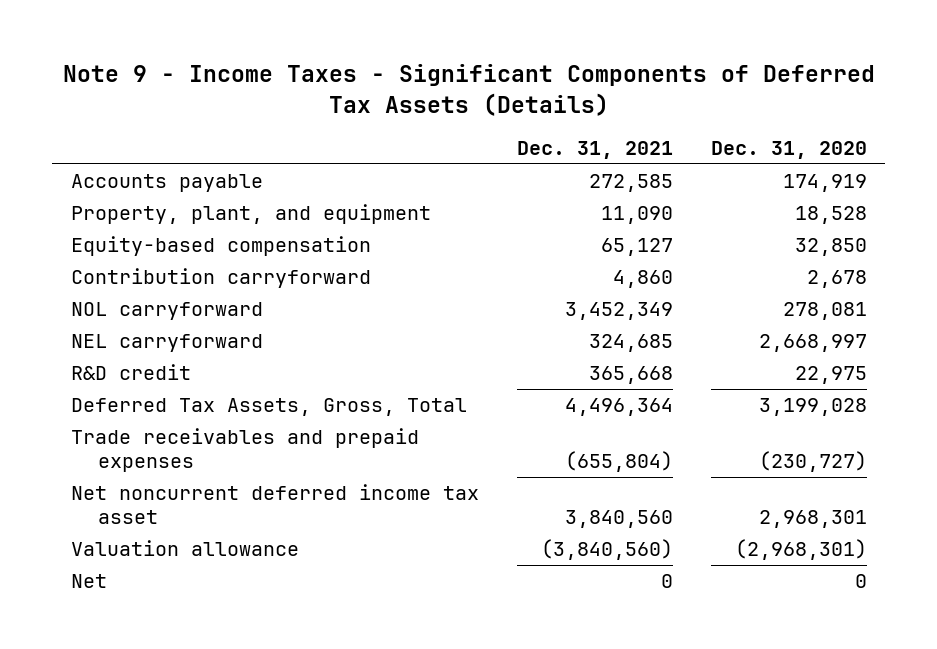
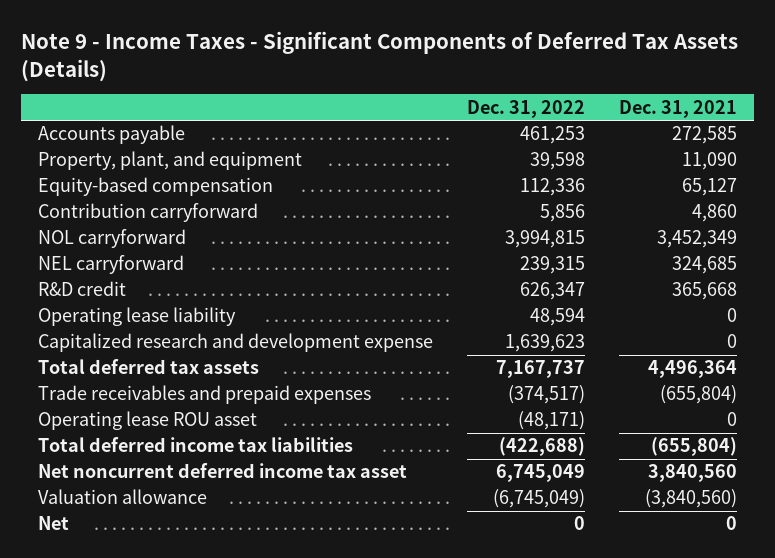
[710,141,867,160] Dec. 31, 2020 -> none
none -> [467,99,586,118] Dec. 31, 2022
none -> [38,307,237,327] Operating lease liability
none -> [38,333,434,353] Capitalized research and development expense
[70,397,467,416] Deferred Tax Assets, Gross, Total -> [38,359,260,375] Total deferred tax assets
none -> [38,411,258,431] Operating lease ROU asset
none -> [38,437,354,453] Total deferred income tax liabilities

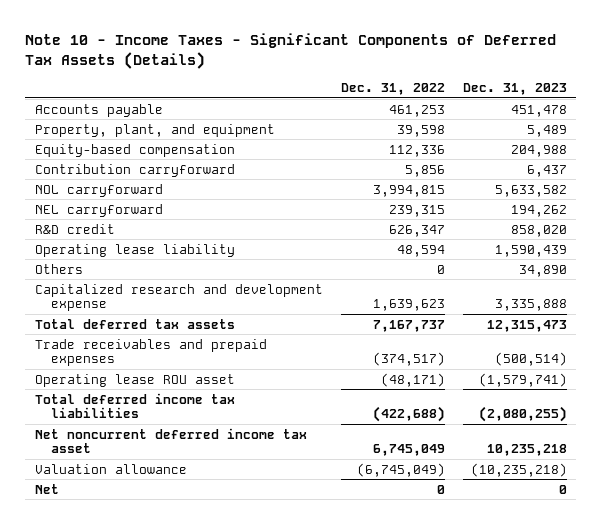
[21,30,739,82] Note 9 - Income Taxes - Significant Components of Deferred Tax Assets (Details) -> [25,33,557,69] Note 10 - Income Taxes - Significant Components of Deferred Tax Assets (Details)
[619,99,738,118] Dec. 31, 2021 -> none
none -> [463,83,568,96] Dec. 31, 2023
none -> [34,263,83,274] Others

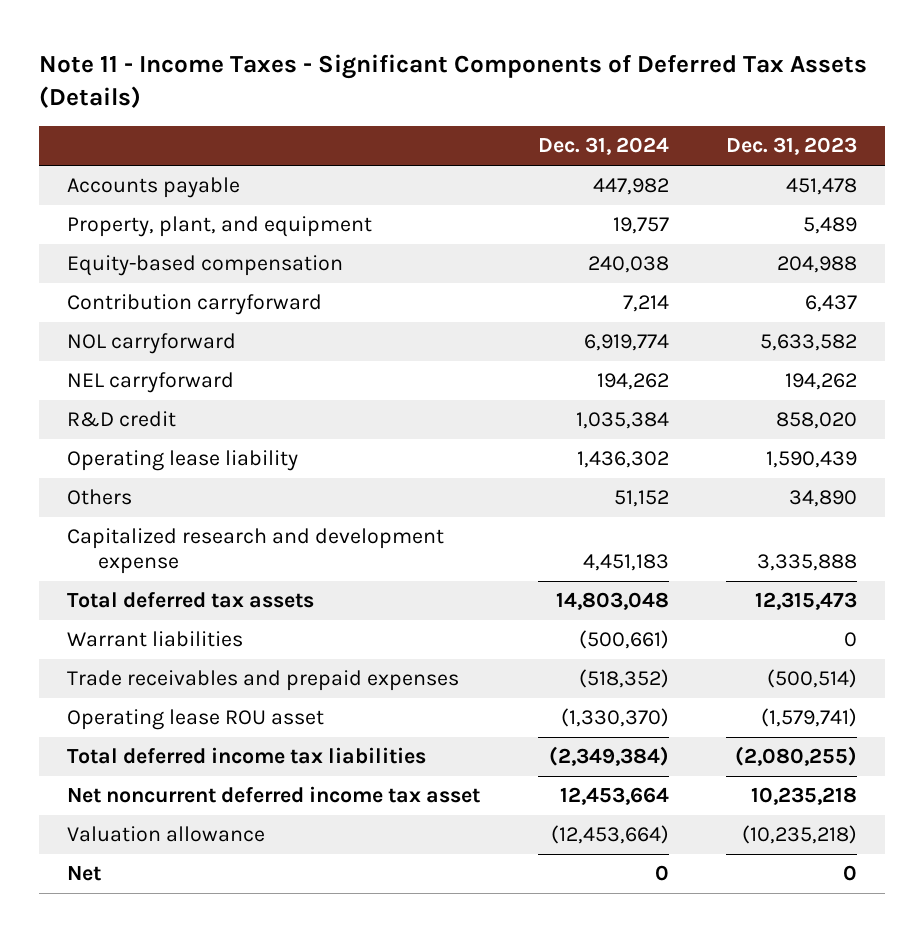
[25,33,557,69] Note 10 - Income Taxes - Significant Components of Deferred Tax Assets (Details) -> [38,53,867,108] Note 11 - Income Taxes - Significant Components of Deferred Tax Assets (Details)
[340,83,445,96] Dec. 31, 2022 -> none
none -> [537,137,669,156] Dec. 31, 2024
none -> [67,631,244,648] Warrant liabilities

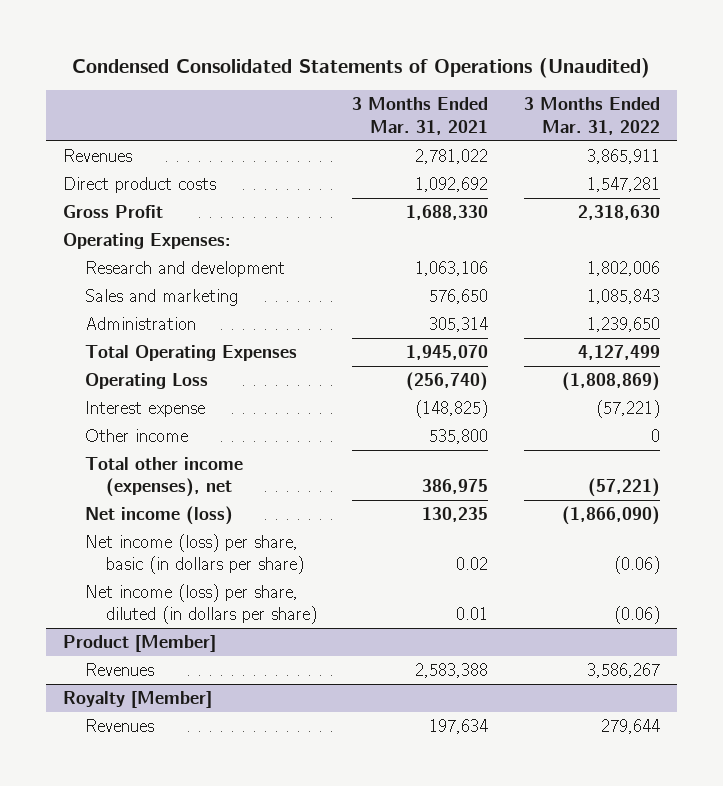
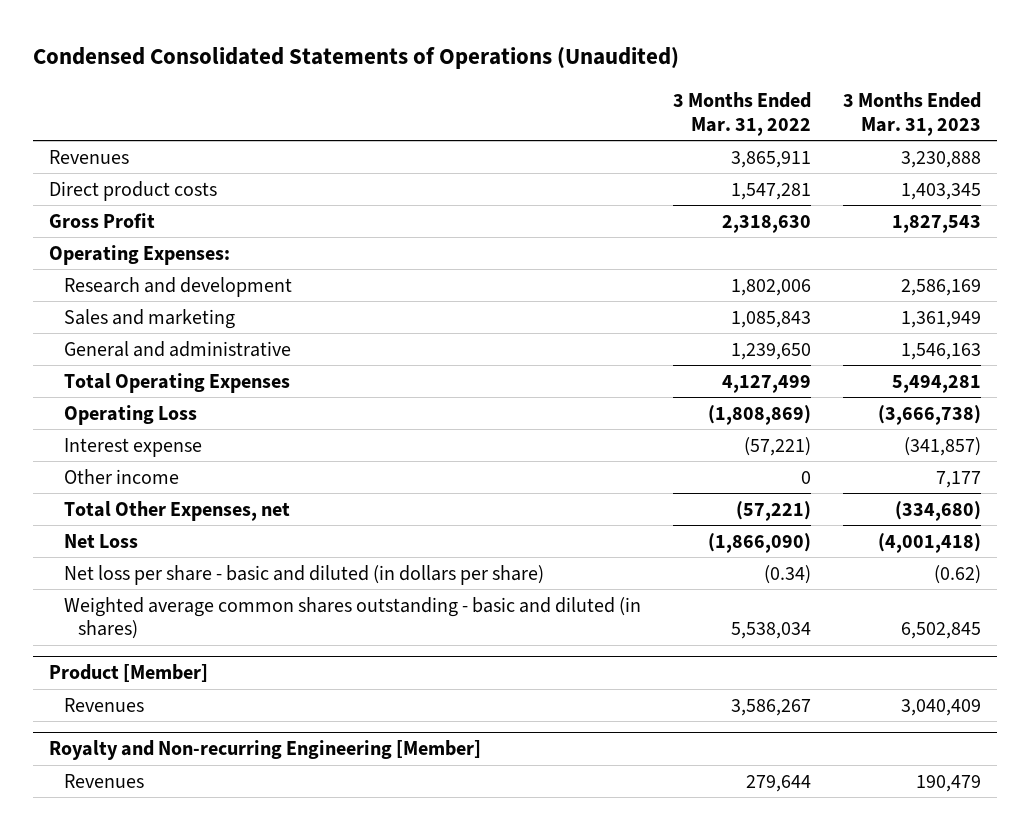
[352,97,489,135] 3 Months Ended Mar. 31, 2021 -> none
none -> [843,92,982,136] 3 Months Ended Mar. 31, 2023
[84,316,196,330] Administration -> [63,340,291,357] General and administrative
[84,583,317,625] Net income (loss) per share, diluted (in dollars per share) -> none
[84,456,243,498] Total other income (expenses), net -> [63,500,290,521] Total Other Expenses, net
[84,505,233,525] Net income (loss) -> [63,533,138,548] Net Loss
[84,533,304,575] Net income (loss) per share, basic (in dollars per share) -> [63,564,544,585] Net loss per share - basic and diluted (in dollars per share)
[613,556,660,575] (0.06) -> [763,564,811,584] (0.34)
none -> [63,596,641,640] Weighted average common shares outstanding - basic and diluted (in shares)
[63,690,213,708] Royalty [Member] -> none
none -> [49,740,482,761] Royalty and Non-recurring Engineering [Member]

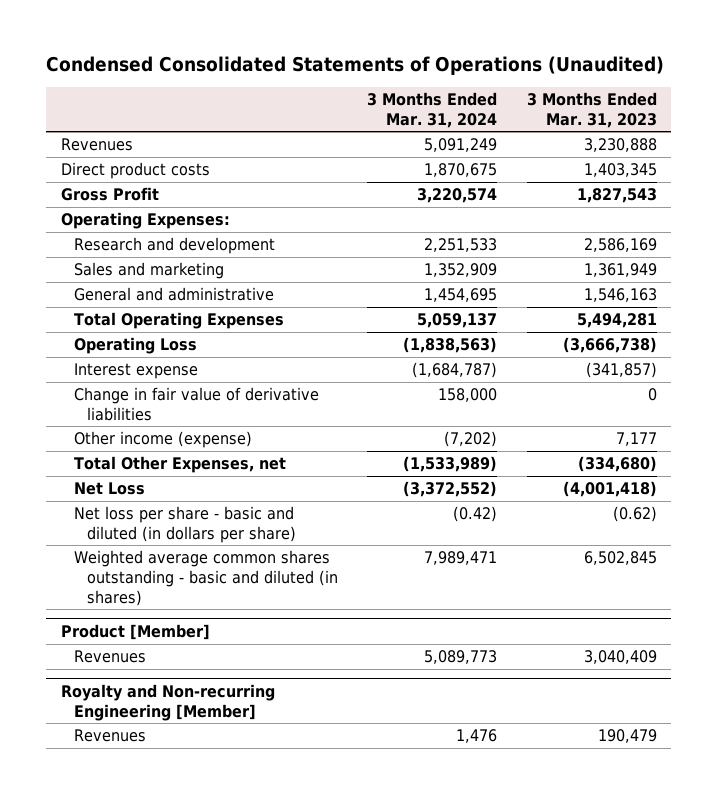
[672,92,811,136] 3 Months Ended Mar. 31, 2022 -> none
none -> [367,91,498,128] 3 Months Ended Mar. 31, 2024
none -> [73,387,319,421] Change in fair value of derivative liabilities
[63,468,179,484] Other income -> [73,431,252,449] Other income (expense)

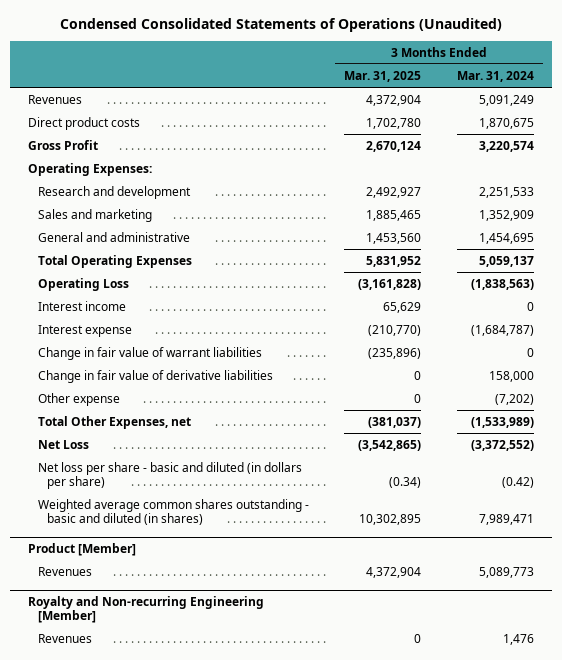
[526,91,657,128] 3 Months Ended Mar. 31, 2023 -> none
none -> [344,70,422,82] Mar. 31, 2025
none -> [37,300,126,311] Interest income
none -> [37,346,262,360] Change in fair value of warrant liabilities
[73,431,252,449] Other income (expense) -> [37,392,120,406] Other expense

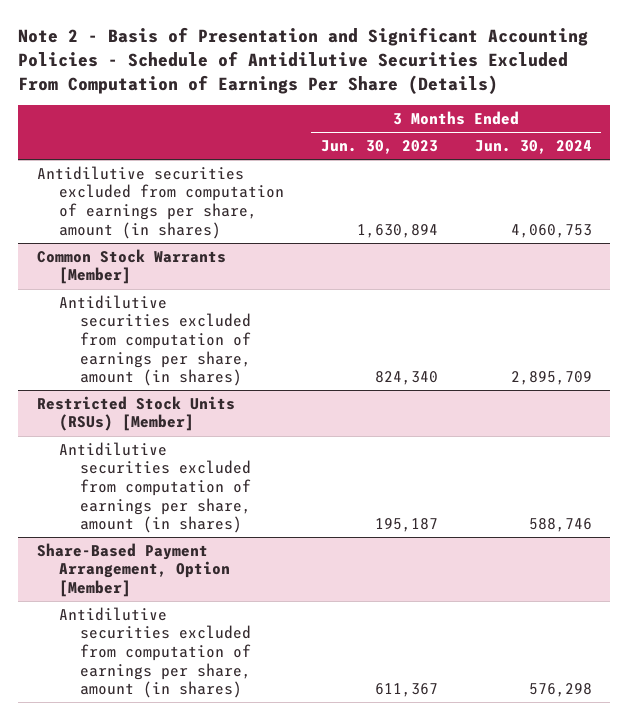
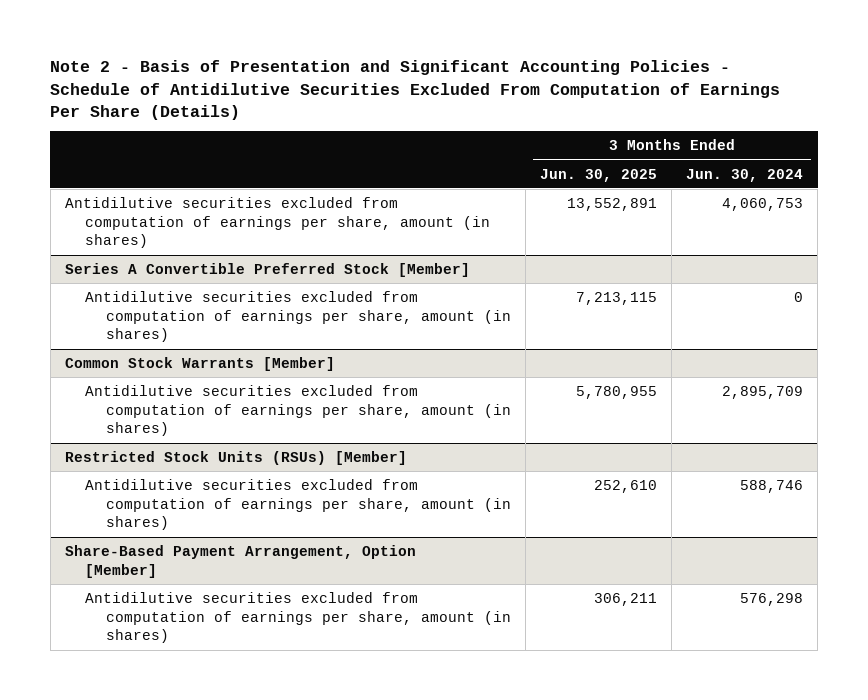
[320,139,438,154] Jun. 30, 2023 -> none
none -> [540,168,658,182] Jun. 30, 2025
none -> [64,262,470,277] Series A Convertible Preferred Stock [Member]
none -> [85,290,511,343] Antidilutive securities excluded from computation of earnings per share, amount (in shares)

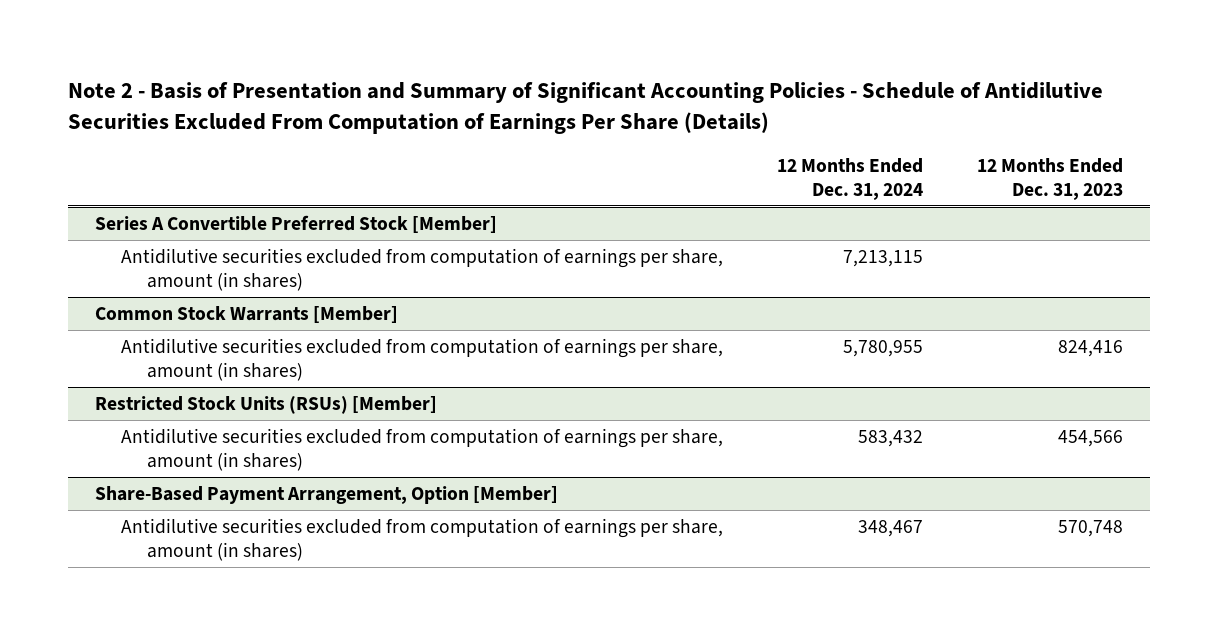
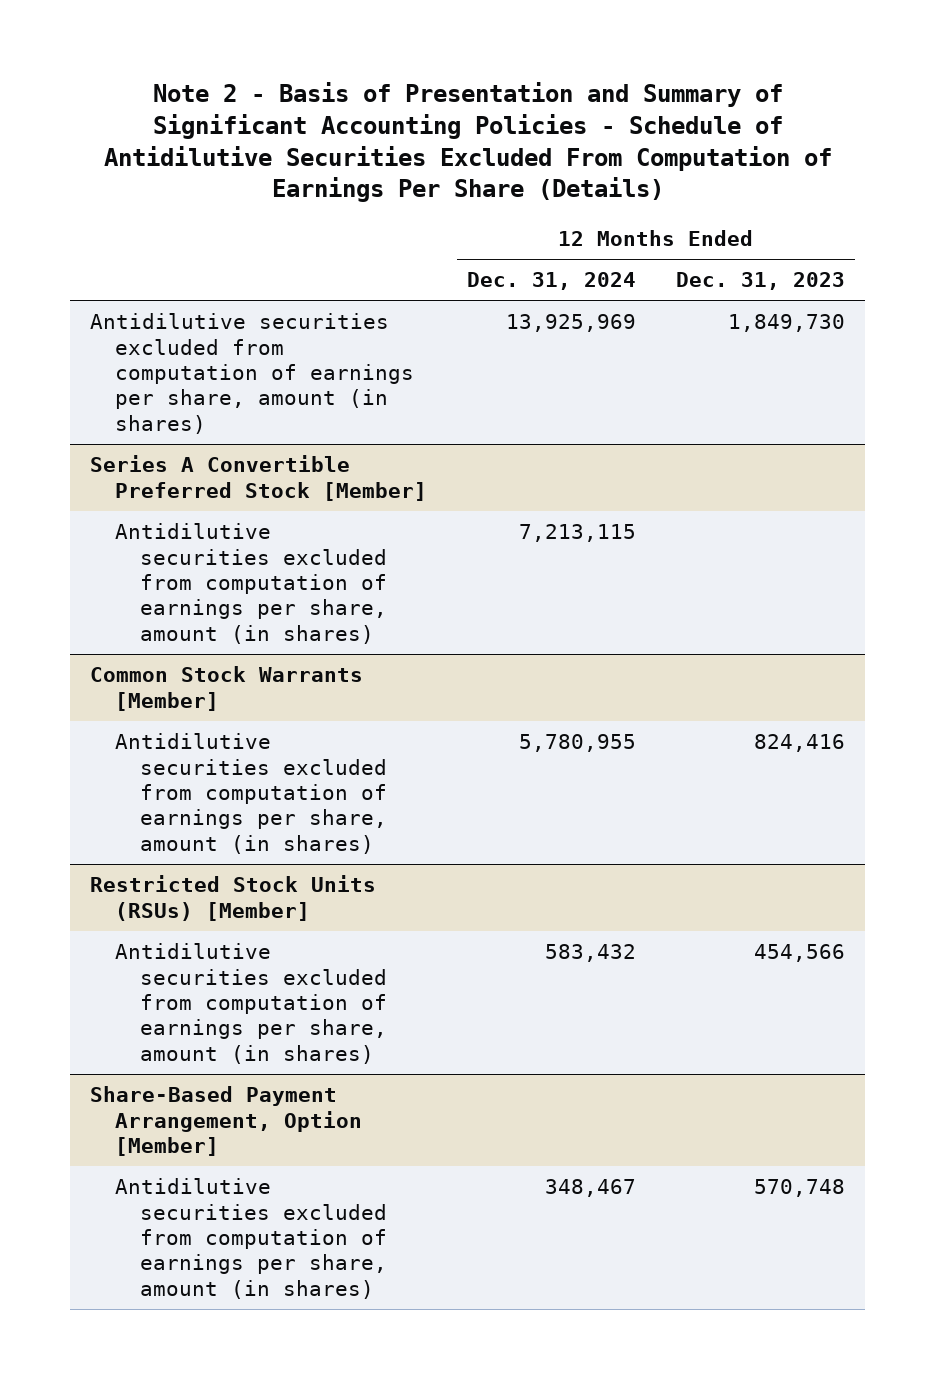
none -> [90,313,415,434] Antidilutive securities excluded from computation of earnings per share, amount (in shares)

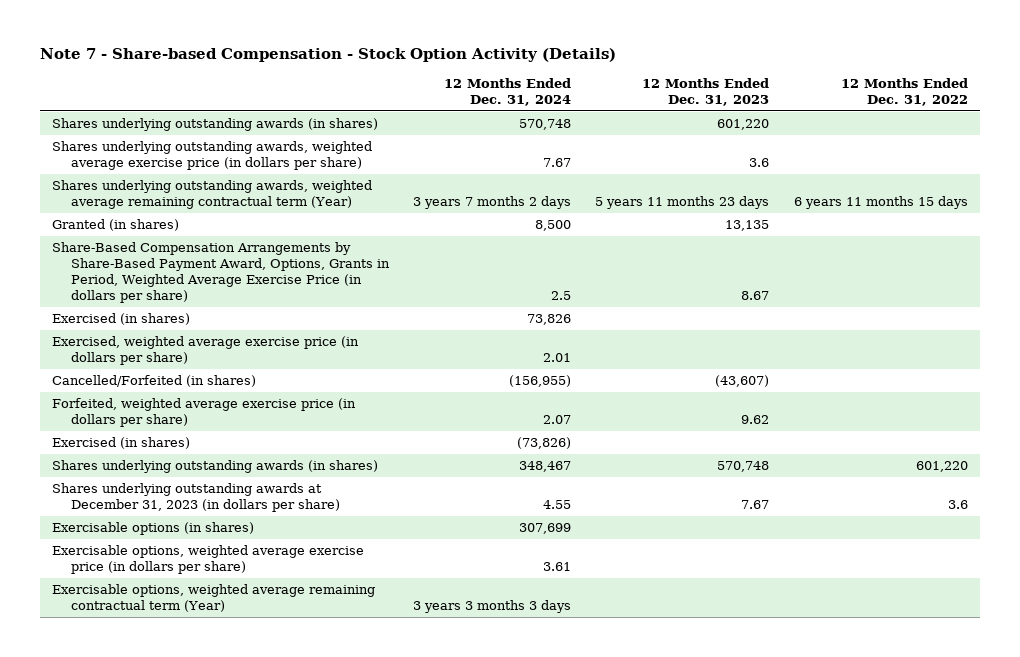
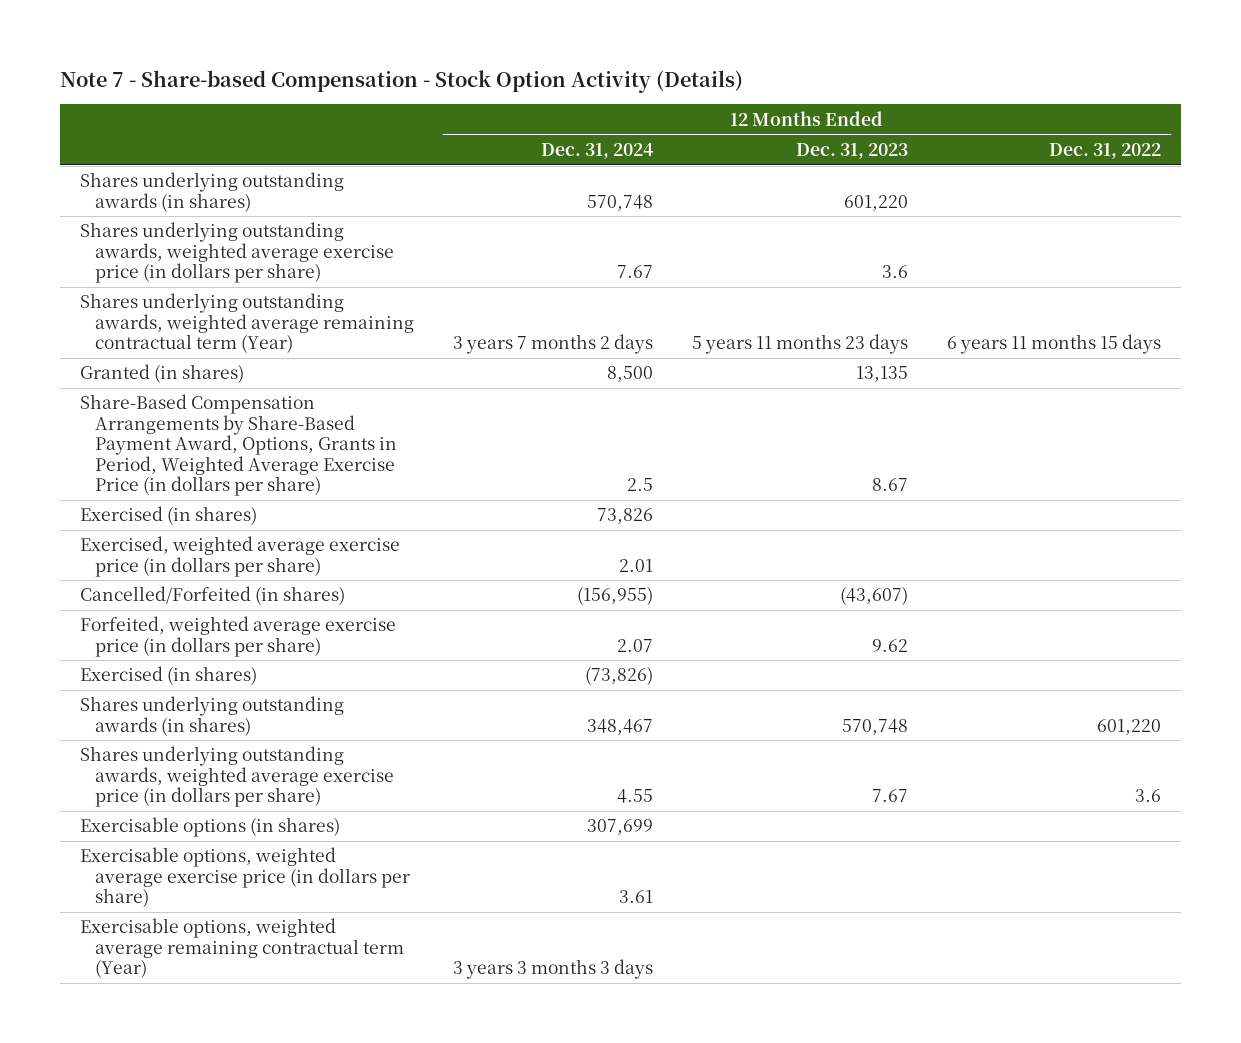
[52,483,340,513] Shares underlying outstanding awards at December 31, 2023 (in dollars per share) -> [79,746,394,808] Shares underlying outstanding awards, weighted average exercise price (in dollars per share)

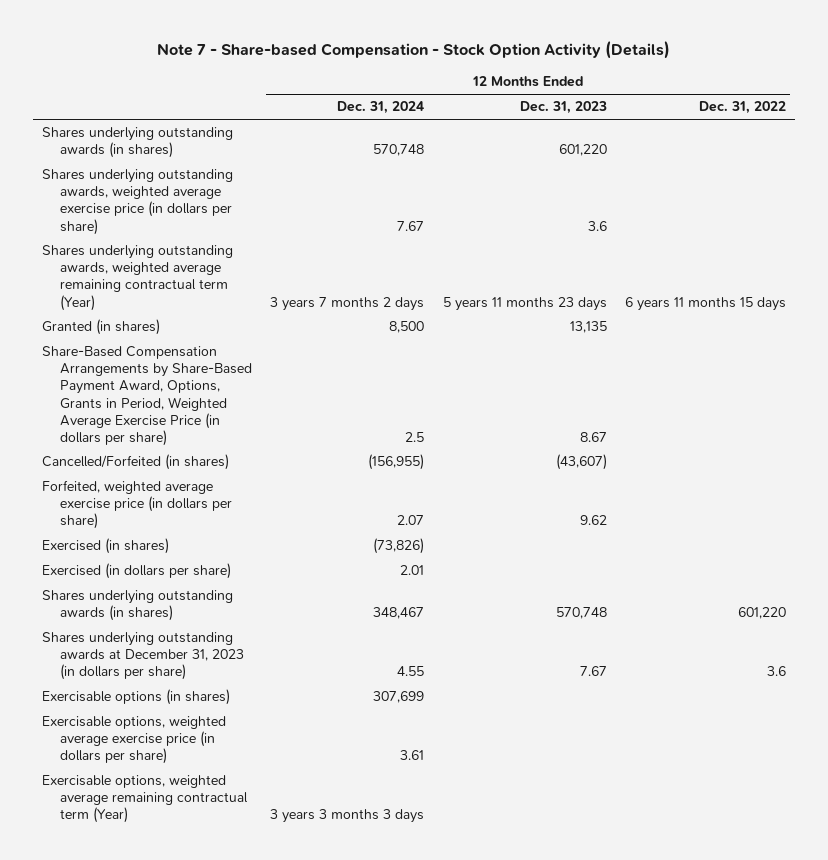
[79,506,257,526] Exercised (in shares) -> none
[79,536,400,577] Exercised, weighted average exercise price (in dollars per share) -> none
none -> [41,563,231,580] Exercised (in dollars per share)
[79,746,394,808] Shares underlying outstanding awards, weighted average exercise price (in dollars per share) -> [41,632,245,681] Shares underlying outstanding awards at December 31, 2023 (in dollars per share)

